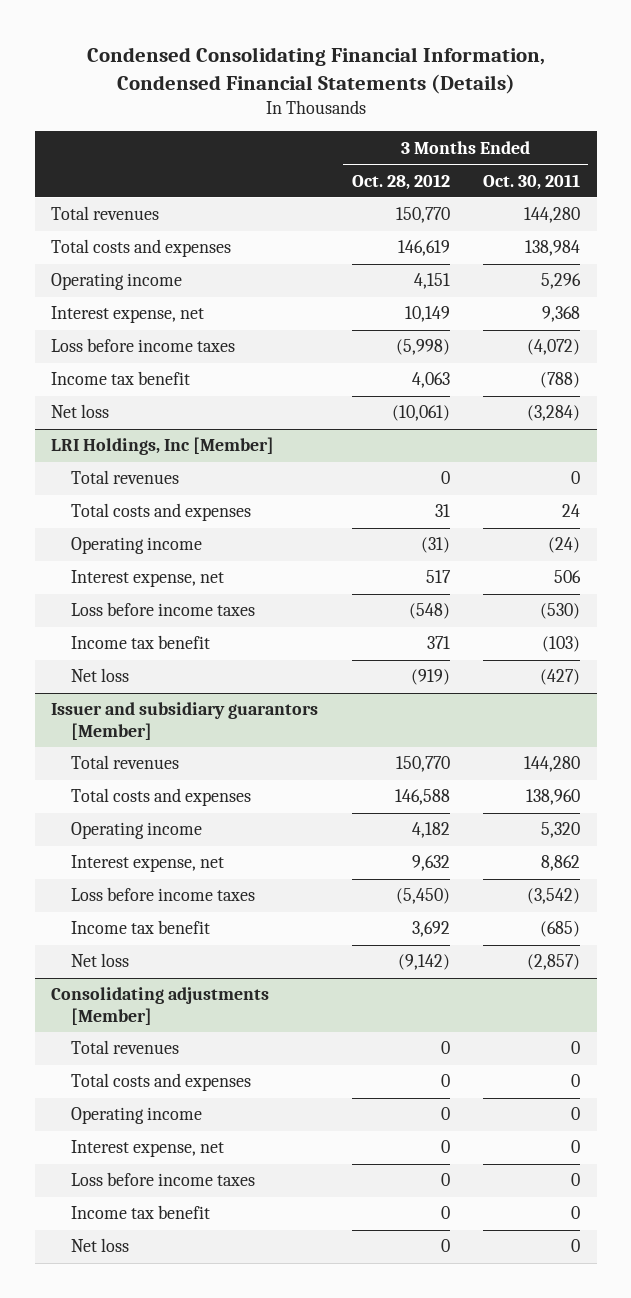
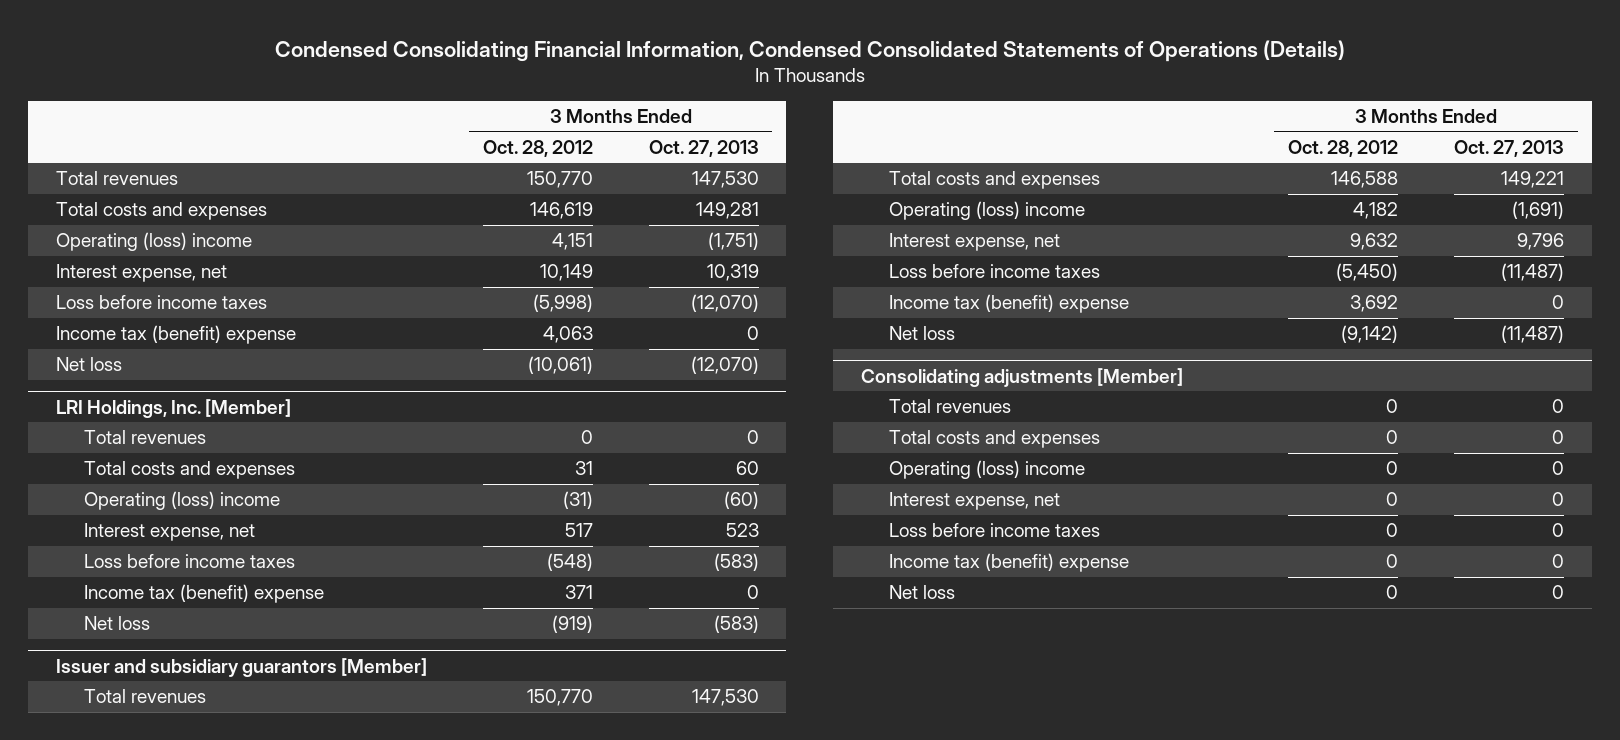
[86,47,545,94] Condensed Consolidating Financial Information, Condensed Financial Statements (Details) -> [274,39,1345,62] Condensed Consolidating Financial Information, Condensed Consolidated Statements of Operations (Details)
[482,173,580,190] Oct. 30, 2011 -> none
none -> [648,139,759,157] Oct. 27, 2013
[51,273,183,291] Operating income -> [55,232,252,252] Operating (loss) income
[51,371,191,386] Income tax benefit -> [55,325,296,345] Income tax (benefit) expense
[51,437,275,456] LRI Holdings, Inc [Member] -> [55,399,291,419] LRI Holdings, Inc. [Member]
[70,537,202,555] Operating income -> [83,491,280,511] Operating (loss) income
[70,635,210,650] Income tax benefit -> [83,584,324,604] Income tax (benefit) expense
[70,822,202,840] Operating income -> [889,201,1086,221] Operating (loss) income
[70,920,210,935] Income tax benefit -> [889,294,1130,314] Income tax (benefit) expense
[70,1107,202,1125] Operating income -> [889,460,1086,480] Operating (loss) income
[70,1205,210,1220] Income tax benefit -> [889,553,1130,573] Income tax (benefit) expense

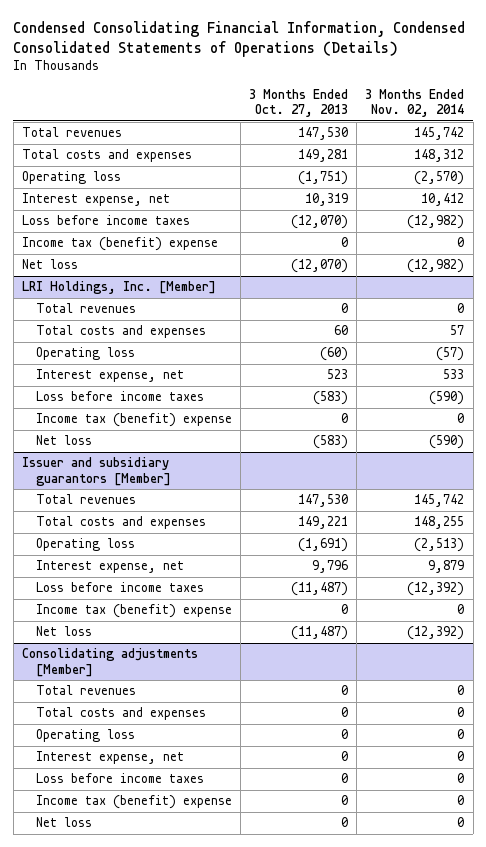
[482,139,593,157] Oct. 28, 2012 -> none
none -> [365,88,465,117] 3 Months Ended Nov. 02, 2014
[55,232,252,252] Operating (loss) income -> [21,171,121,185] Operating loss
[83,491,280,511] Operating (loss) income -> [35,347,135,361] Operating loss
[889,201,1086,221] Operating (loss) income -> [35,538,135,552] Operating loss
[889,460,1086,480] Operating (loss) income -> [35,729,135,743] Operating loss

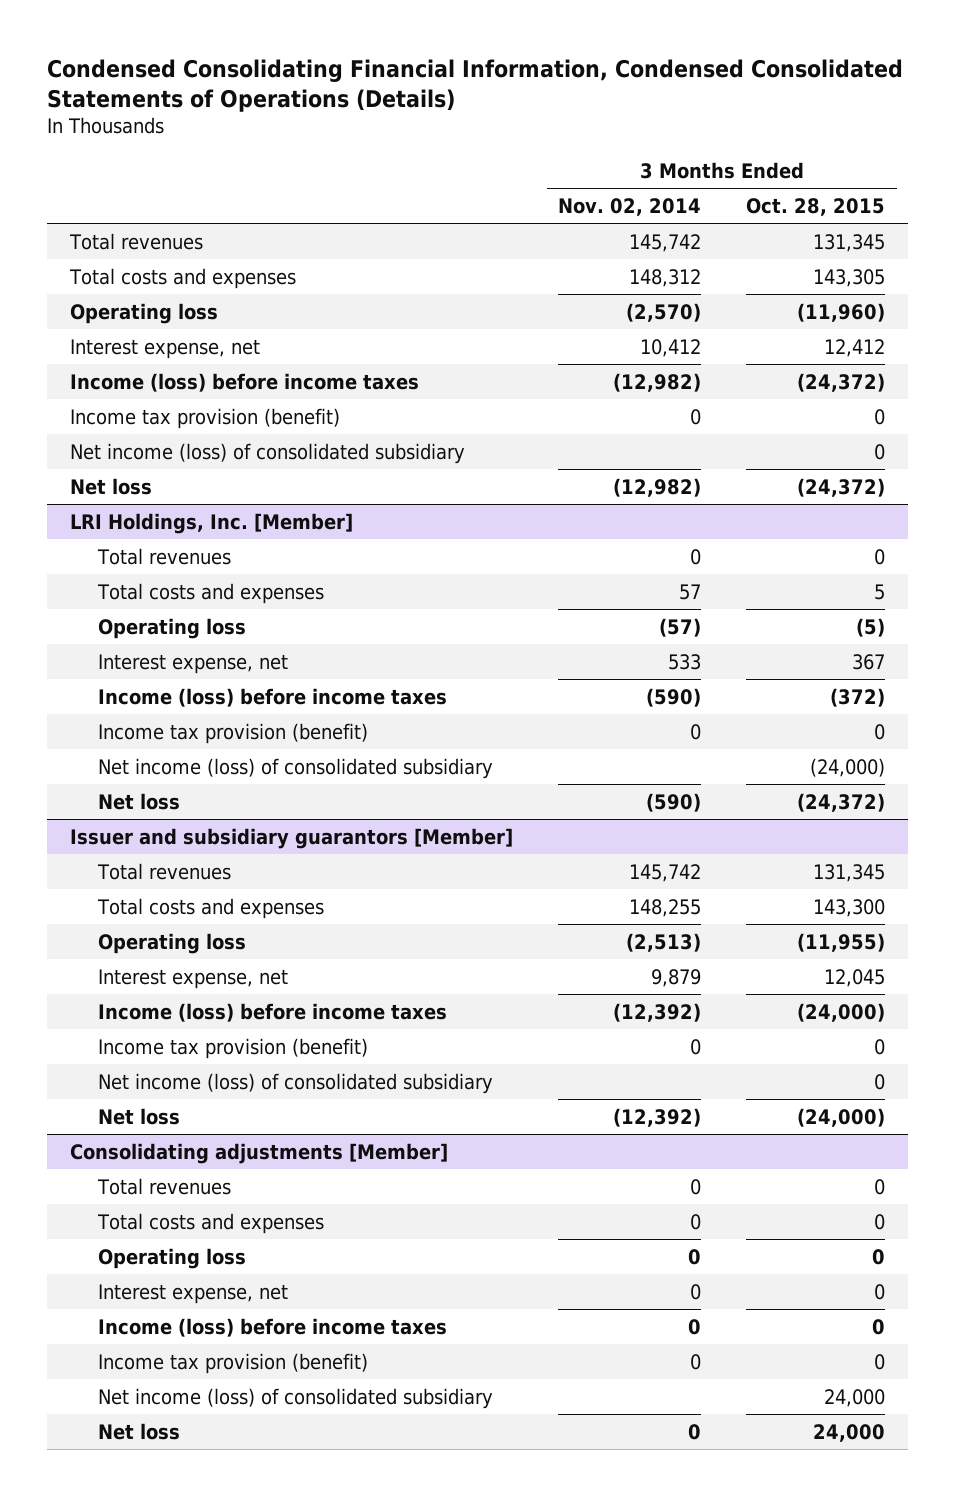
[249,88,349,117] 3 Months Ended Oct. 27, 2013 -> none
none -> [746,197,886,216] Oct. 28, 2015
[21,215,190,226] Loss before income taxes -> [69,372,419,392] Income (loss) before income taxes
[21,237,218,252] Income tax (benefit) expense -> [69,407,340,429] Income tax provision (benefit)
none -> [69,442,465,464] Net income (loss) of consolidated subsidiary
[35,391,204,402] Loss before income taxes -> [97,687,447,707] Income (loss) before income taxes
[35,413,232,428] Income tax (benefit) expense -> [97,722,368,744] Income tax provision (benefit)
none -> [97,757,493,779] Net income (loss) of consolidated subsidiary
[35,582,204,593] Loss before income taxes -> [97,1002,447,1022] Income (loss) before income taxes
[35,604,232,619] Income tax (benefit) expense -> [97,1037,368,1059] Income tax provision (benefit)
none -> [97,1072,493,1094] Net income (loss) of consolidated subsidiary
[35,773,204,784] Loss before income taxes -> [97,1317,447,1337] Income (loss) before income taxes
[35,795,232,810] Income tax (benefit) expense -> [97,1352,368,1374] Income tax provision (benefit)
none -> [97,1387,493,1409] Net income (loss) of consolidated subsidiary

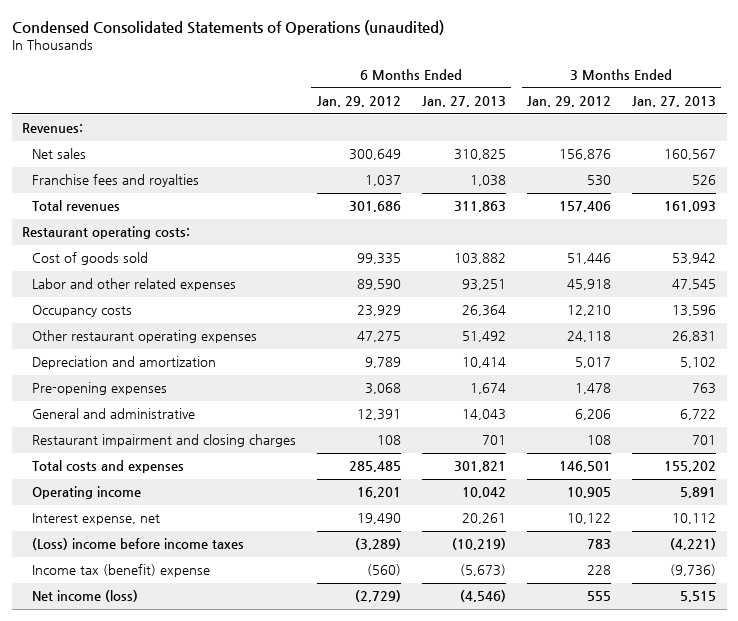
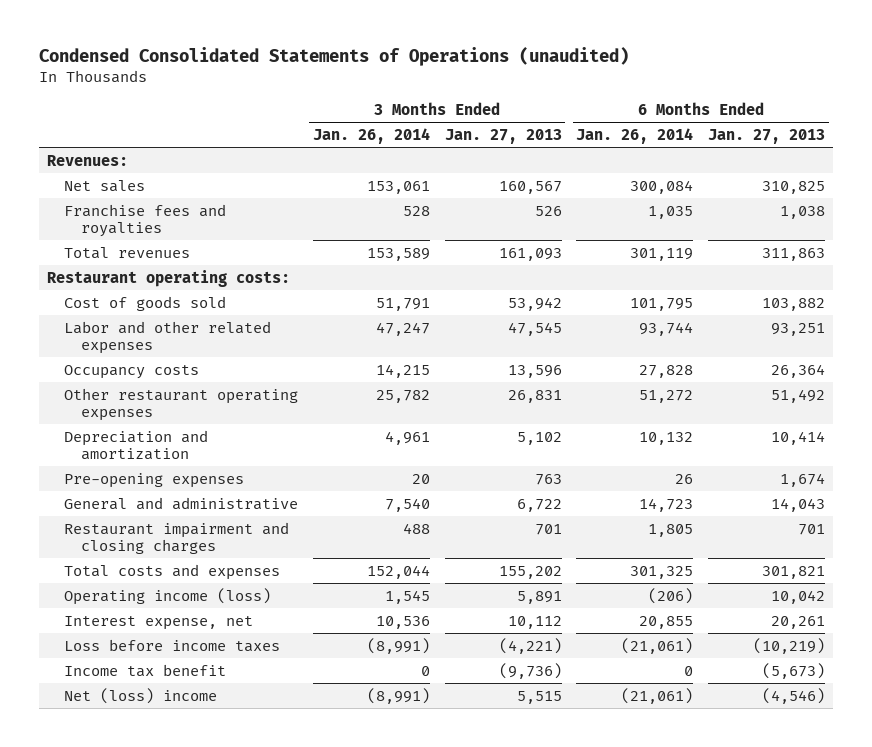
[316,96,401,108] Jan. 29, 2012 -> none
[526,96,611,108] Jan. 29, 2012 -> none
none -> [312,127,430,144] Jan. 26, 2014
none -> [576,127,694,144] Jan. 26, 2014
[31,486,141,500] Operating income -> [64,587,272,605] Operating income (loss)
[31,538,244,551] (Loss) income before income taxes -> [64,638,281,652] Loss before income taxes
[31,564,210,578] Income tax (benefit) expense -> [64,663,227,677] Income tax benefit
[31,590,138,603] Net income (loss) -> [64,687,218,704] Net (loss) income

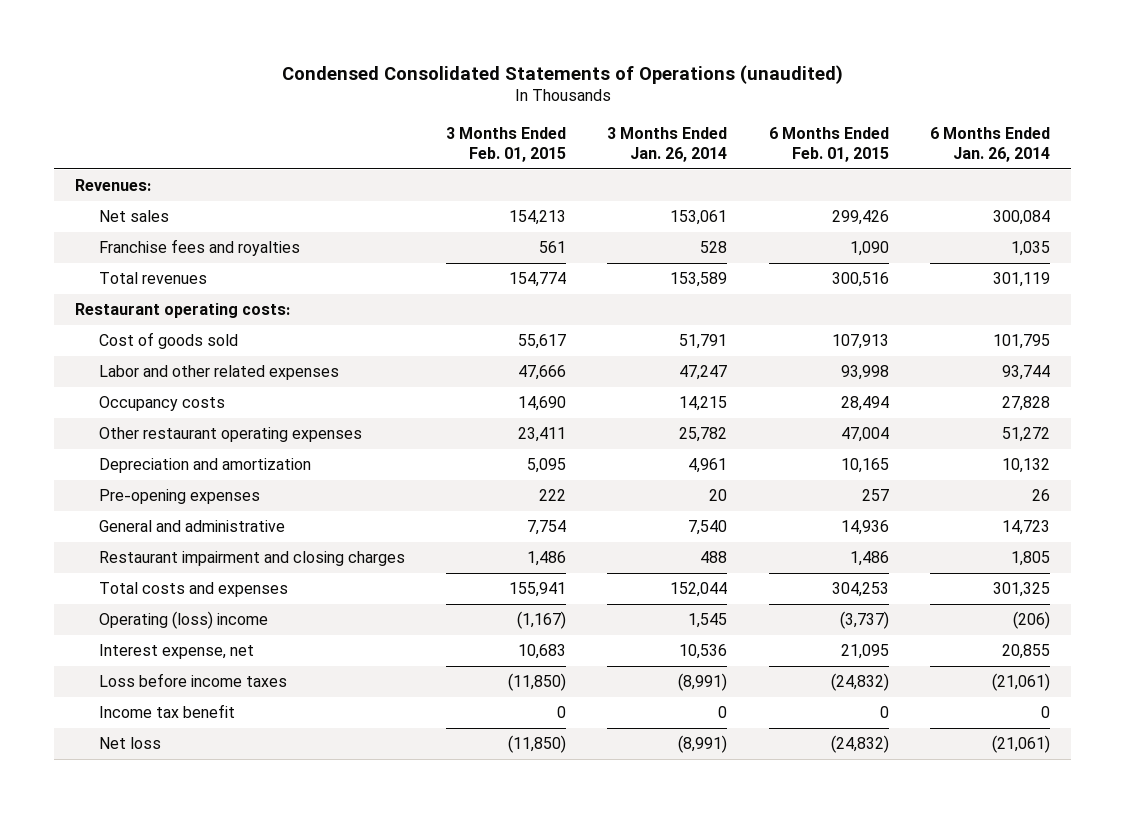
[444,128,562,144] Jan. 27, 2013 -> none
[708,128,826,144] Jan. 27, 2013 -> none
none -> [446,127,567,162] 3 Months Ended Feb. 01, 2015
none -> [768,127,889,162] 6 Months Ended Feb. 01, 2015
[64,587,272,605] Operating income (loss) -> [98,611,268,630] Operating (loss) income
[64,687,218,704] Net (loss) income -> [98,737,161,750] Net loss

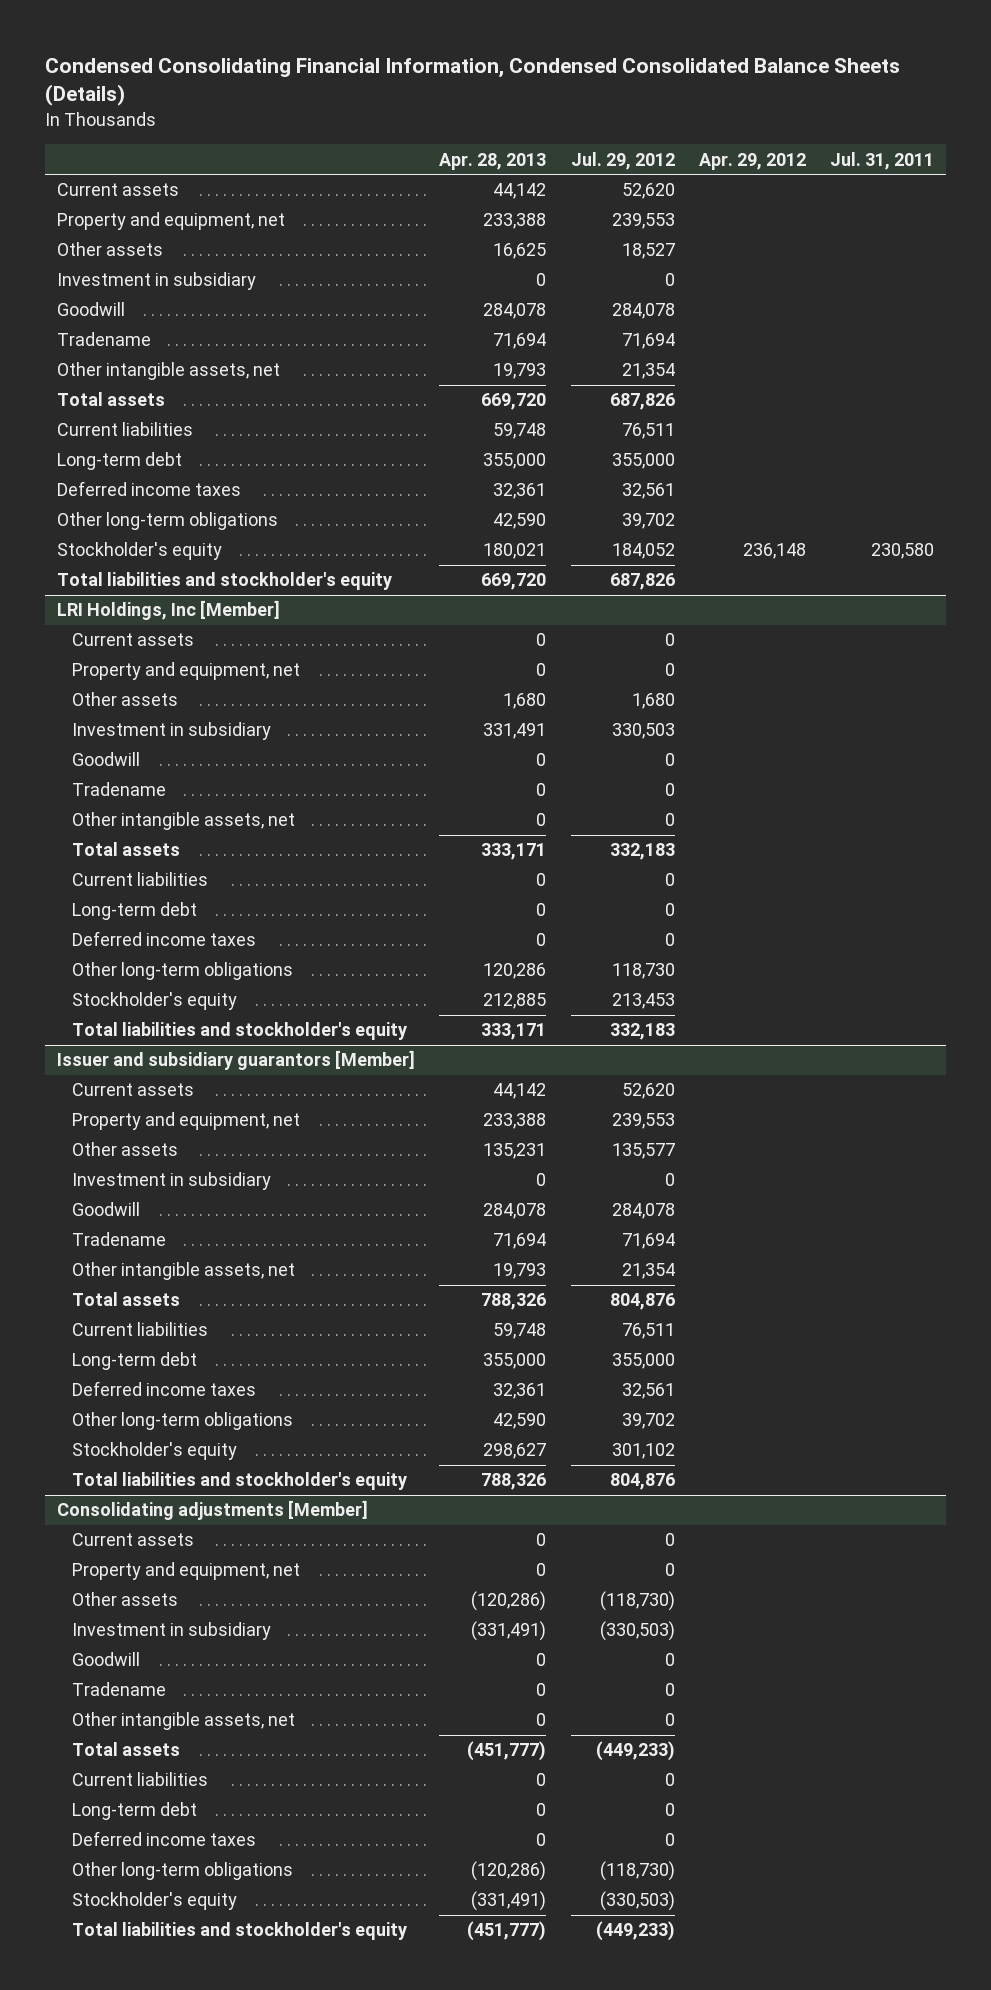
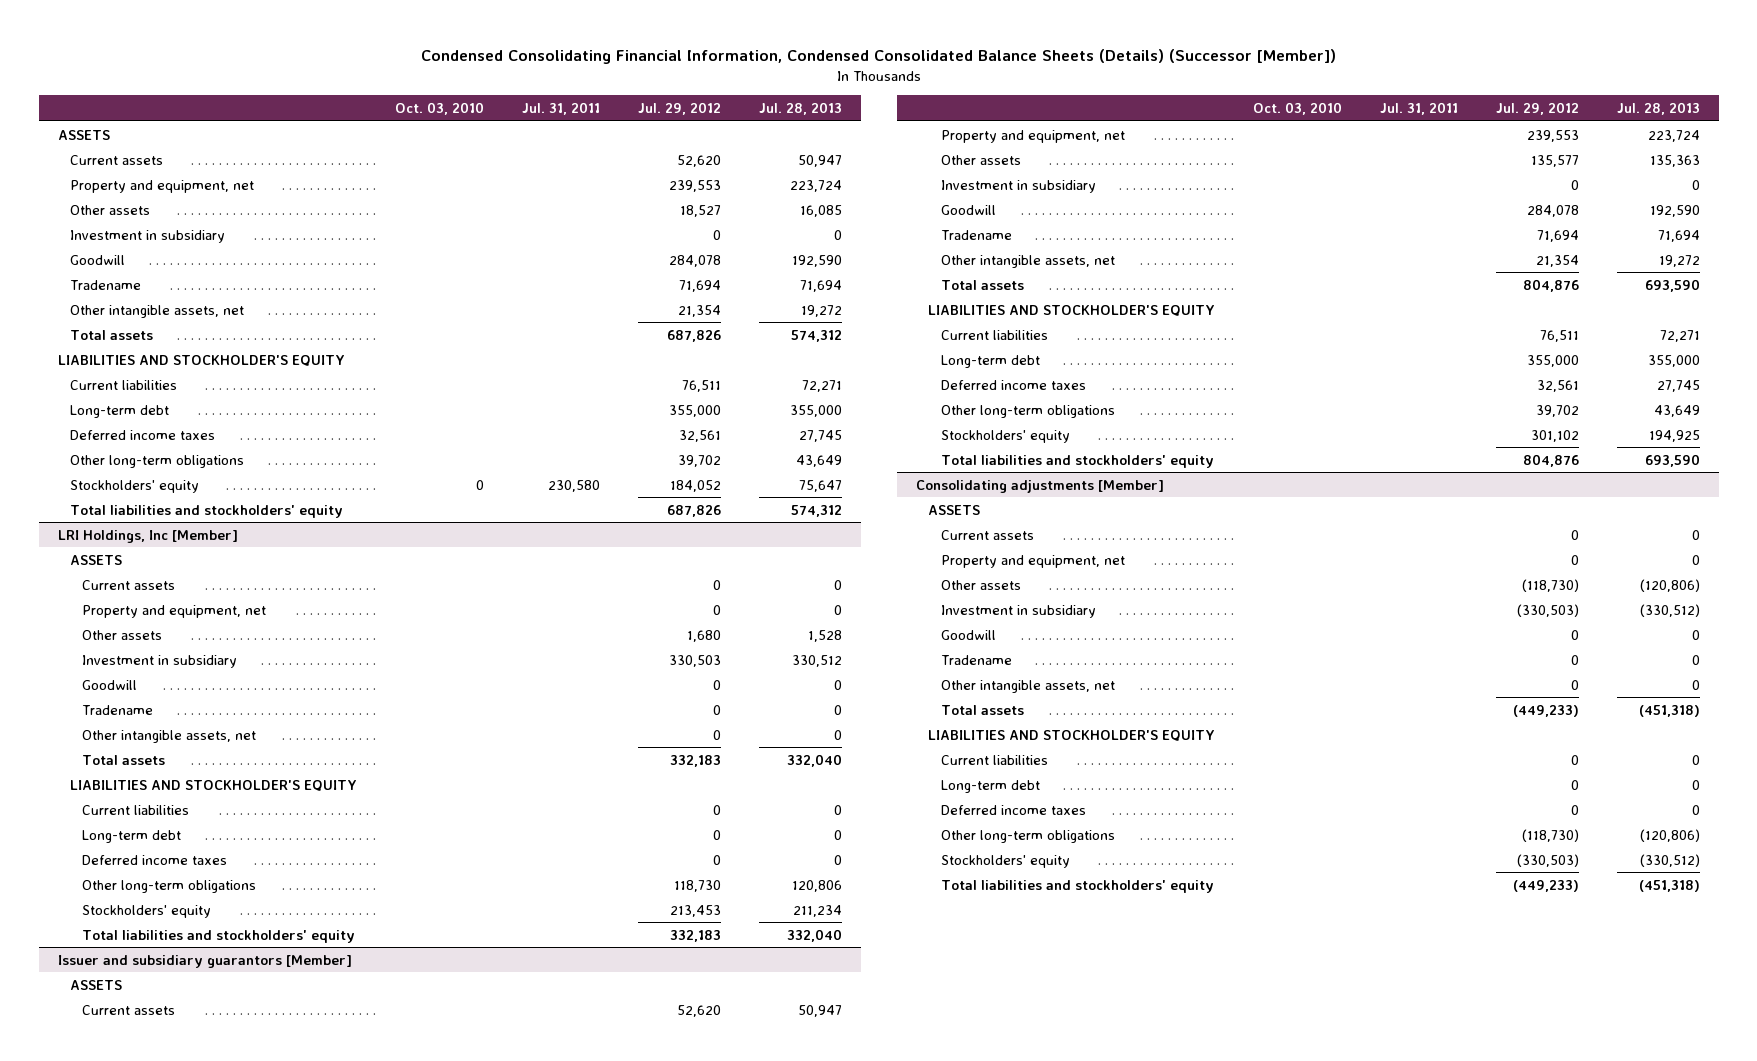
[44,58,900,107] Condensed Consolidating Financial Information, Condensed Consolidated Balance Sheets (Details) -> [420,49,1336,65] Condensed Consolidating Financial Information, Condensed Consolidated Balance Sheets (Details) (Successor [Member])
[439,152,547,170] Apr. 28, 2013 -> none
[698,152,806,170] Apr. 29, 2012 -> none
none -> [394,101,484,115] Oct. 03, 2010
none -> [758,101,842,115] Jul. 28, 2013
none -> [57,129,110,140] ASSETS
none -> [57,354,345,366] LIABILITIES AND STOCKHOLDER'S EQUITY
[56,542,222,561] Stockholder's equity -> [69,479,199,493] Stockholders' equity
[56,572,392,591] Total liabilities and stockholder's equity -> [69,504,343,518] Total liabilities and stockholders' equity
none -> [69,554,122,565] ASSETS
none -> [69,779,357,791] LIABILITIES AND STOCKHOLDER'S EQUITY
[71,992,237,1011] Stockholder's equity -> [82,904,212,918] Stockholders' equity
[71,1022,407,1041] Total liabilities and stockholder's equity -> [82,929,356,943] Total liabilities and stockholders' equity
none -> [69,979,122,990] ASSETS
none -> [928,304,1216,316] LIABILITIES AND STOCKHOLDER'S EQUITY
[71,1442,237,1461] Stockholder's equity -> [940,429,1070,443] Stockholders' equity
[71,1472,407,1491] Total liabilities and stockholder's equity -> [940,454,1214,468] Total liabilities and stockholders' equity
none -> [928,504,981,515] ASSETS
none -> [928,729,1216,741] LIABILITIES AND STOCKHOLDER'S EQUITY
[71,1892,237,1911] Stockholder's equity -> [940,854,1070,868] Stockholders' equity
[71,1922,407,1941] Total liabilities and stockholder's equity -> [940,879,1214,893] Total liabilities and stockholders' equity

